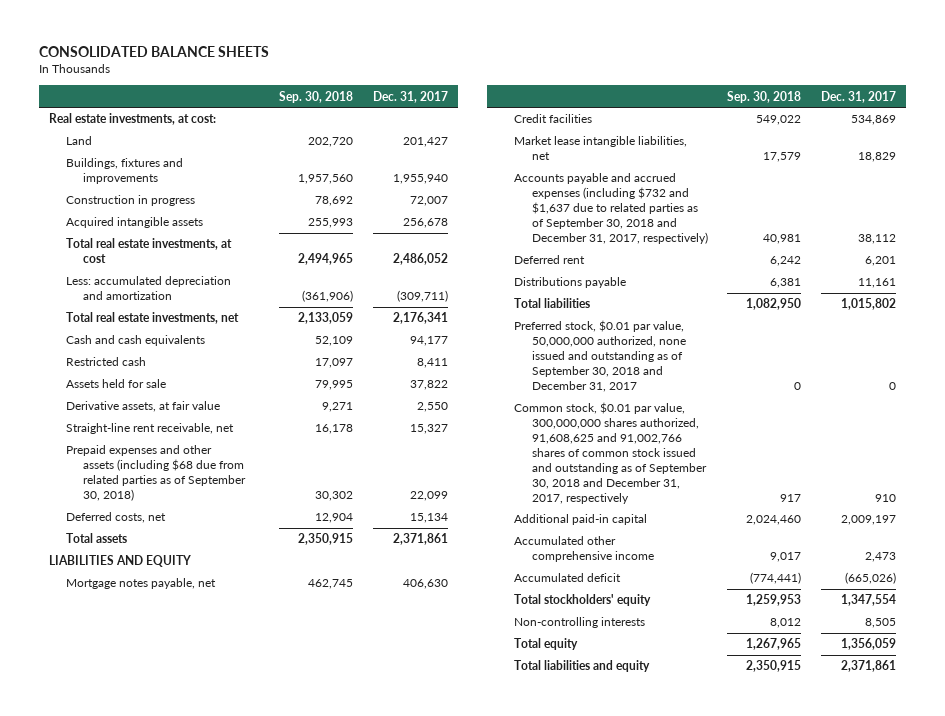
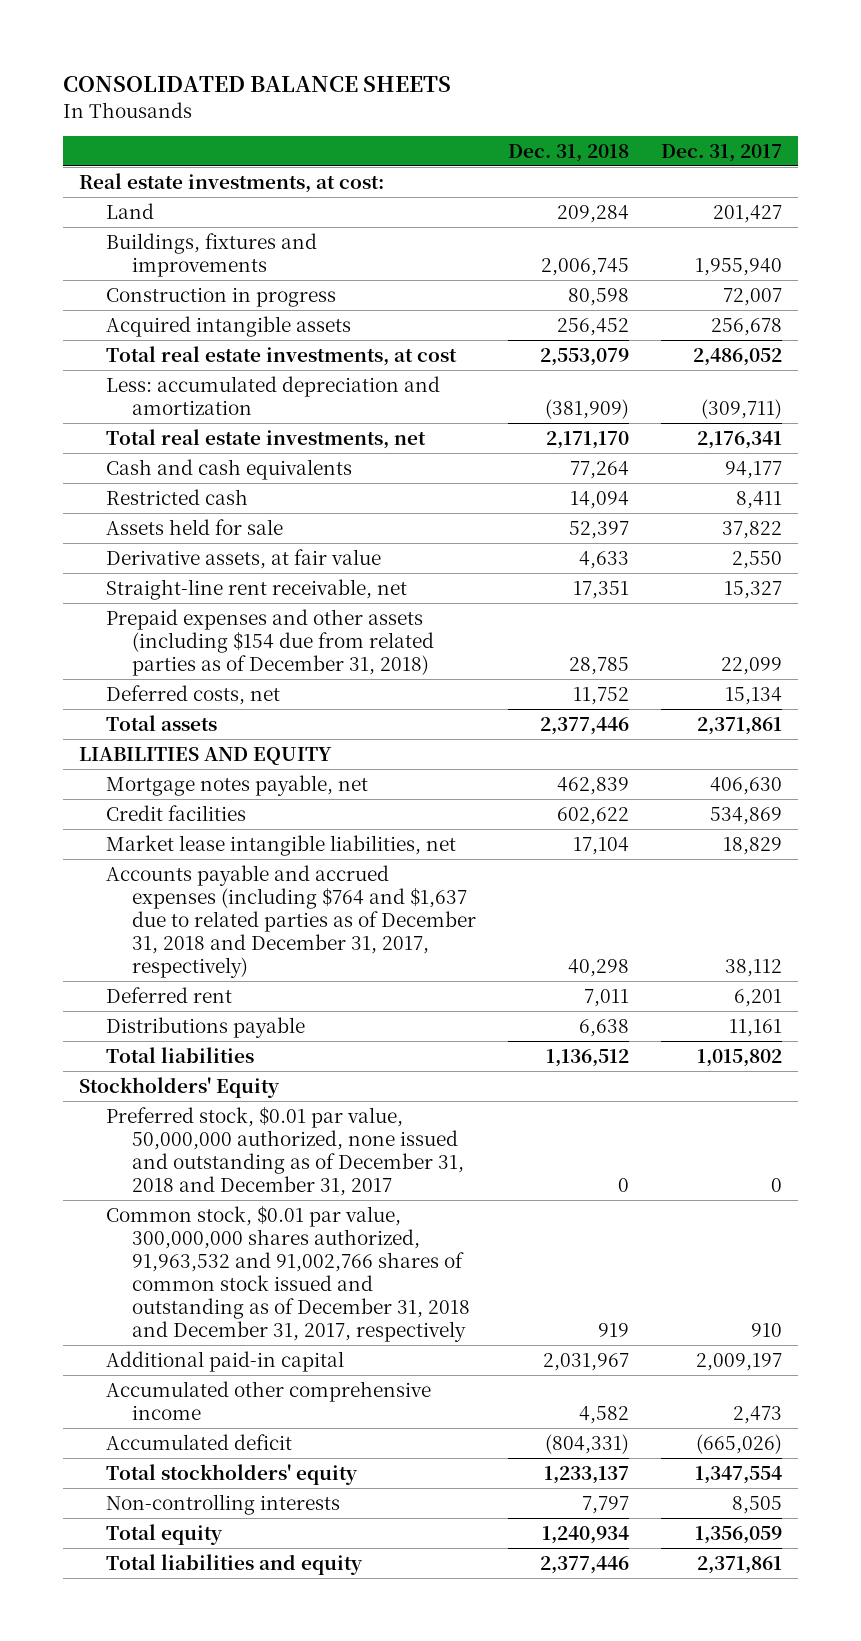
[278,90,353,103] Sep. 30, 2018 -> none
none -> [508,143,630,162] Dec. 31, 2018
[65,445,247,501] Prepaid expenses and other assets (including $68 due from related parties as of September 30, 2018) -> [105,608,435,676] Prepaid expenses and other assets (including $154 due from related parties as of December 31, 2018)
[514,173,708,244] Accounts payable and accrued expenses (including $732 and $1,637 due to related parties as of September 30, 2018 and December 31, 2017, respectively) -> [105,864,477,979] Accounts payable and accrued expenses (including $764 and $1,637 due to related parties as of December 31, 2018 and December 31, 2017, respectively)
none -> [78,1076,280,1098] Stockholders' Equity
[514,320,686,392] Preferred stock, $0.01 par value, 50,000,000 authorized, none issued and outstanding as of September 30, 2018 and December 31, 2017 -> [105,1106,465,1197] Preferred stock, $0.01 par value, 50,000,000 authorized, none issued and outstanding as of December 31, 2018 and December 31, 2017
[514,402,707,504] Common stock, $0.01 par value, 300,000,000 shares authorized, 91,608,625 and 91,002,766 shares of common stock issued and outstanding as of September 30, 2018 and December 31, 2017, respectively -> [105,1205,471,1343] Common stock, $0.01 par value, 300,000,000 shares authorized, 91,963,532 and 91,002,766 shares of common stock issued and outstanding as of December 31, 2018 and December 31, 2017, respectively

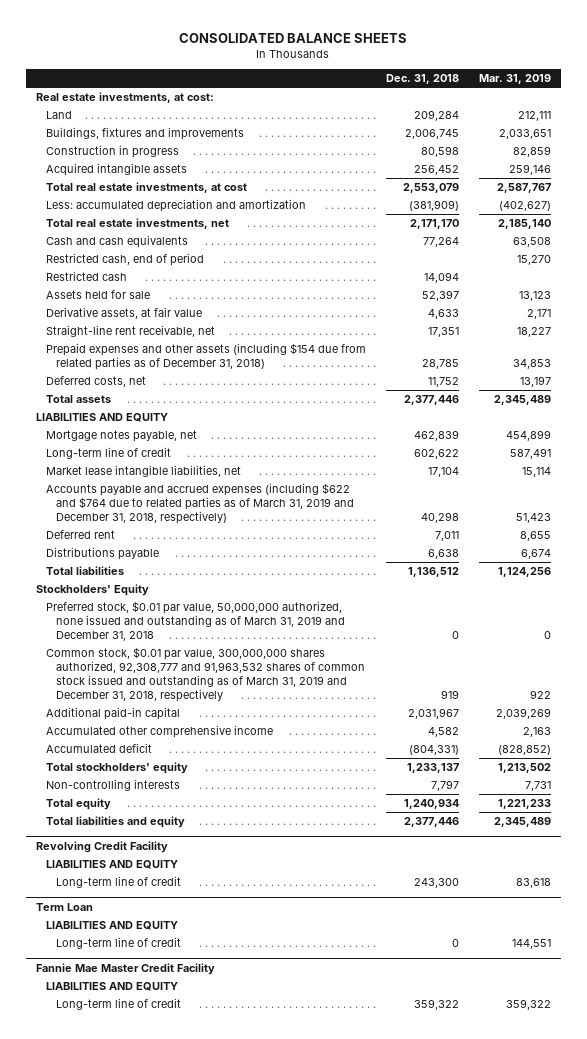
[660,143,782,162] Dec. 31, 2017 -> none
none -> [478,74,551,85] Mar. 31, 2019
none -> [45,253,204,267] Restricted cash, end of period
[105,804,246,821] Credit facilities -> [45,447,171,460] Long-term line of credit
[105,864,477,979] Accounts payable and accrued expenses (including $764 and $1,637 due to related parties as of December 31, 2018 and December 31, 2017, respectively) -> [45,483,354,524] Accounts payable and accrued expenses (including $622 and $764 due to related parties as of March 31, 2019 and December 31, 2018, respectively)
[105,1106,465,1197] Preferred stock, $0.01 par value, 50,000,000 authorized, none issued and outstanding as of December 31, 2018 and December 31, 2017 -> [45,601,345,641] Preferred stock, $0.01 par value, 50,000,000 authorized, none issued and outstanding as of March 31, 2019 and December 31, 2018
[105,1205,471,1343] Common stock, $0.01 par value, 300,000,000 shares authorized, 91,963,532 and 91,002,766 shares of common stock issued and outstanding as of December 31, 2018 and December 31, 2017, respectively -> [45,647,365,702] Common stock, $0.01 par value, 300,000,000 shares authorized, 92,308,777 and 91,963,532 shares of common stock issued and outstanding as of March 31, 2019 and December 31, 2018, respectively
none -> [35,840,168,853] Revolving Credit Facility
none -> [45,860,178,870] LIABILITIES AND EQUITY
none -> [55,876,181,889] Long-term line of credit
none -> [35,902,93,911] Term Loan
none -> [45,921,178,931] LIABILITIES AND EQUITY
none -> [55,937,181,950] Long-term line of credit
none -> [35,962,215,975] Fannie Mae Master Credit Facility
none -> [45,982,178,992] LIABILITIES AND EQUITY
none -> [55,998,181,1011] Long-term line of credit

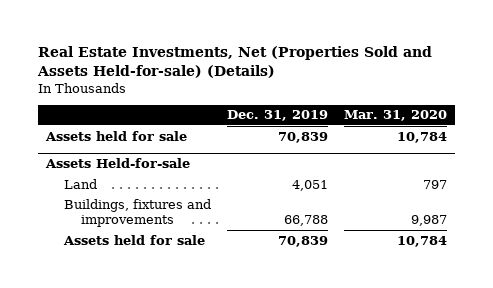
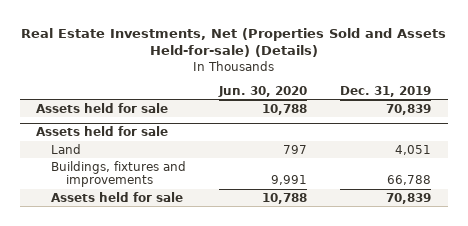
[344,110,448,122] Mar. 31, 2020 -> none
none -> [218,85,308,97] Jun. 30, 2020
[44,158,190,169] Assets Held-for-sale -> [36,126,169,137] Assets held for sale

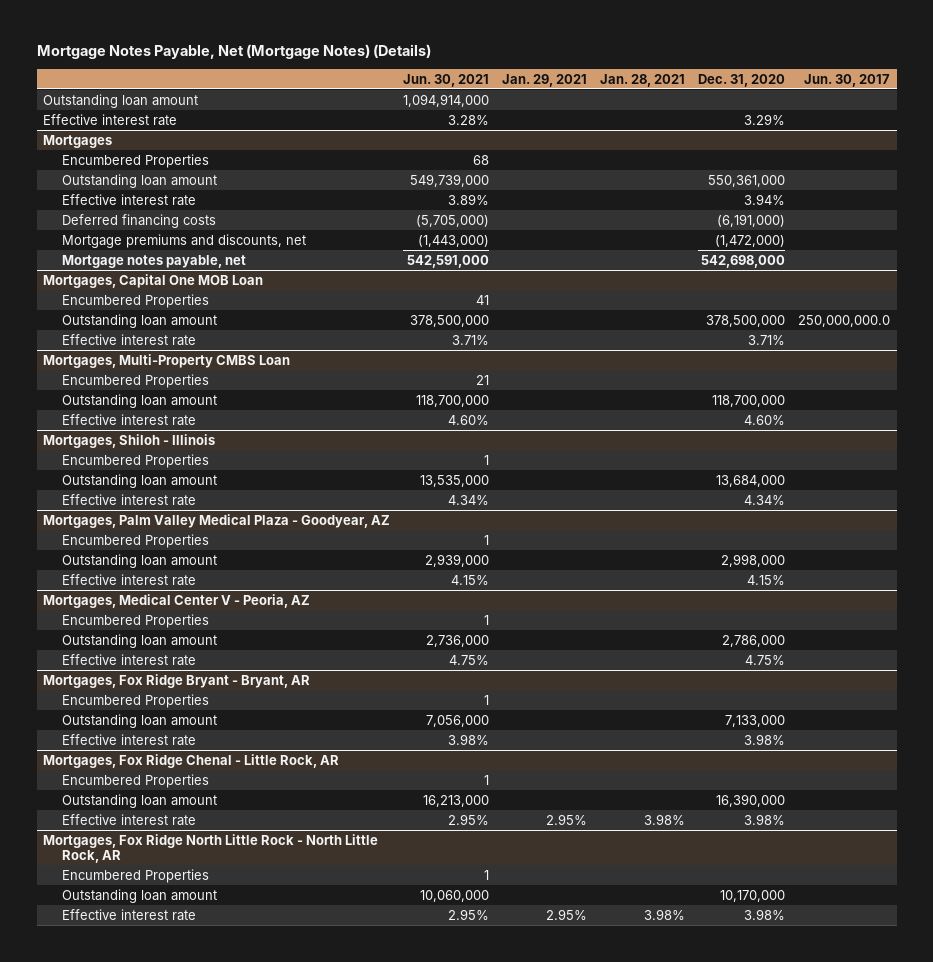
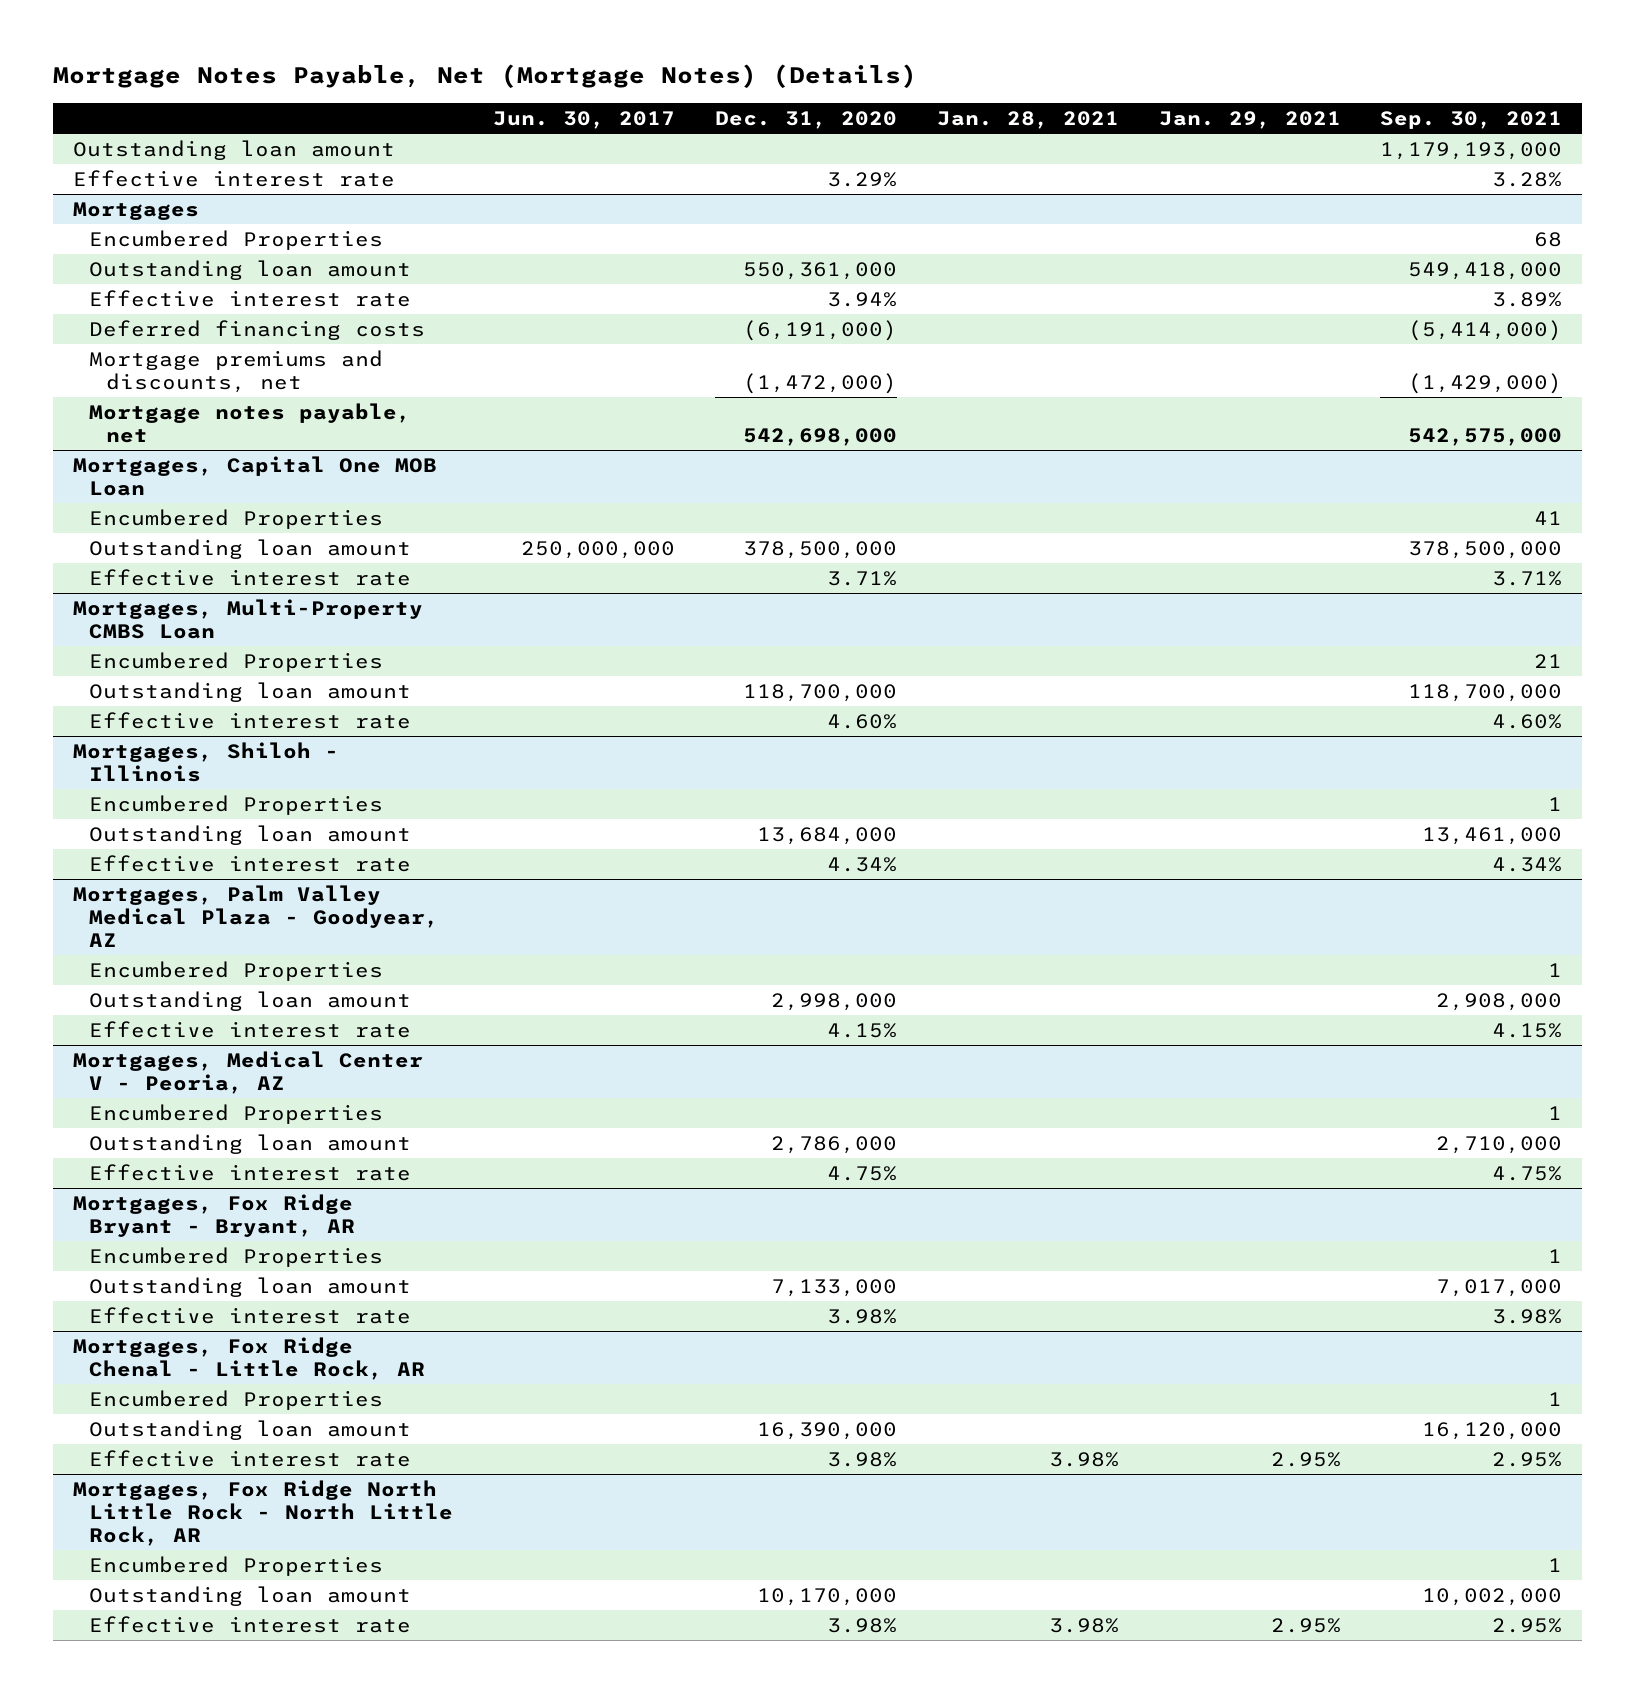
[403,73,490,87] Jun. 30, 2021 -> none
none -> [1380,111,1563,130] Sep. 30, 2021
[798,314,891,327] 250,000,000.0 -> [521,541,676,560] 250,000,000

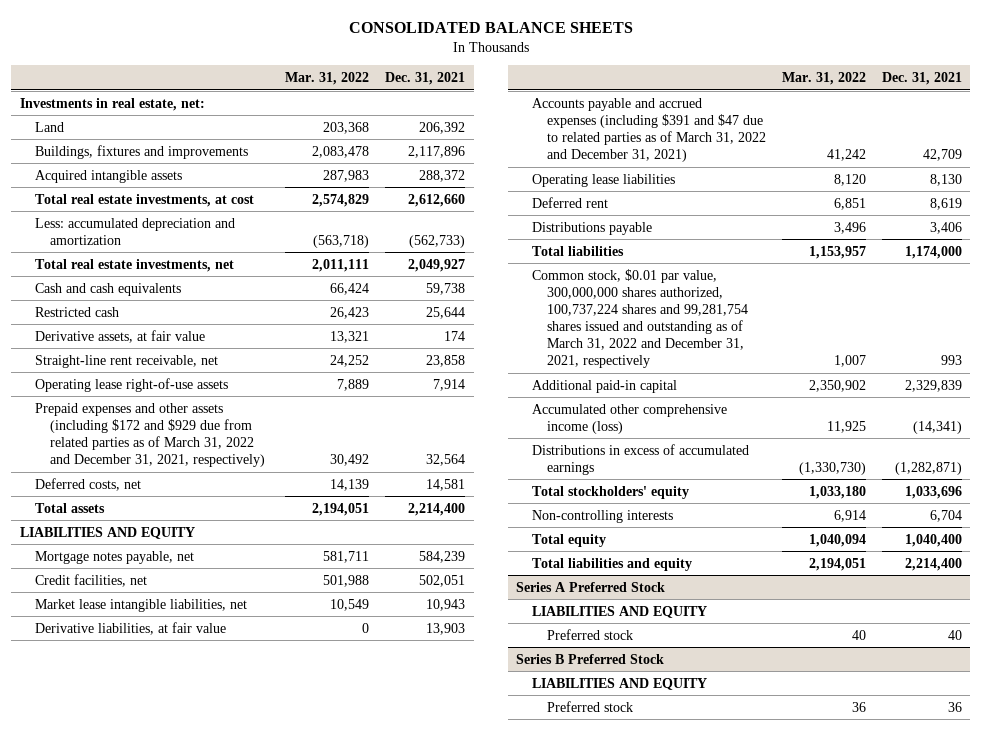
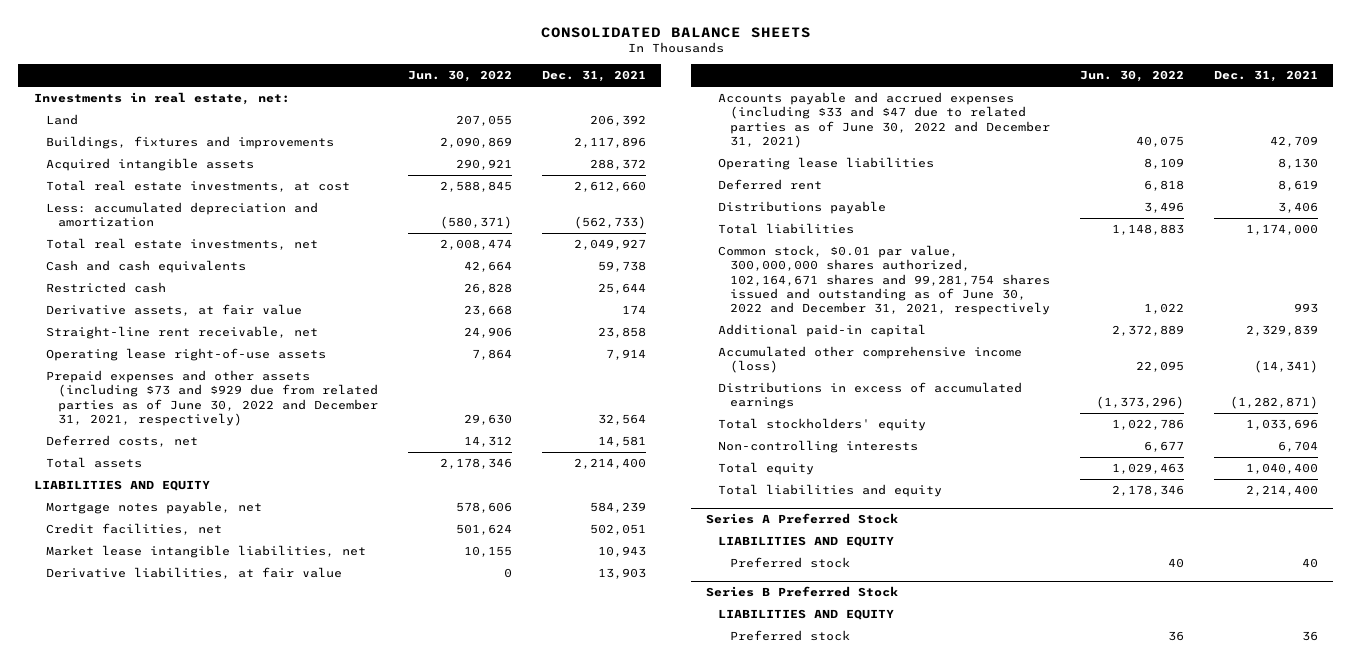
[285,72,370,86] Mar. 31, 2022 -> none
none -> [408,70,513,83] Jun. 30, 2022
[34,402,266,467] Prepaid expenses and other assets (including $172 and $929 due from related parties as of March 31, 2022 and December 31, 2021, respectively) -> [45,370,378,426] Prepaid expenses and other assets (including $73 and $929 due from related parties as of June 30, 2022 and December 31, 2021, respectively)
[531,97,766,162] Accounts payable and accrued expenses (including $391 and $47 due to related parties as of March 31, 2022 and December 31, 2021) -> [717,92,1050,148] Accounts payable and accrued expenses (including $33 and $47 due to related parties as of June 30, 2022 and December 31, 2021)
[531,268,748,368] Common stock, $0.01 par value, 300,000,000 shares authorized, 100,737,224 shares and 99,281,754 shares issued and outstanding as of March 31, 2022 and December 31, 2021, respectively -> [717,245,1050,315] Common stock, $0.01 par value, 300,000,000 shares authorized, 102,164,671 shares and 99,281,754 shares issued and outstanding as of June 30, 2022 and December 31, 2021, respectively

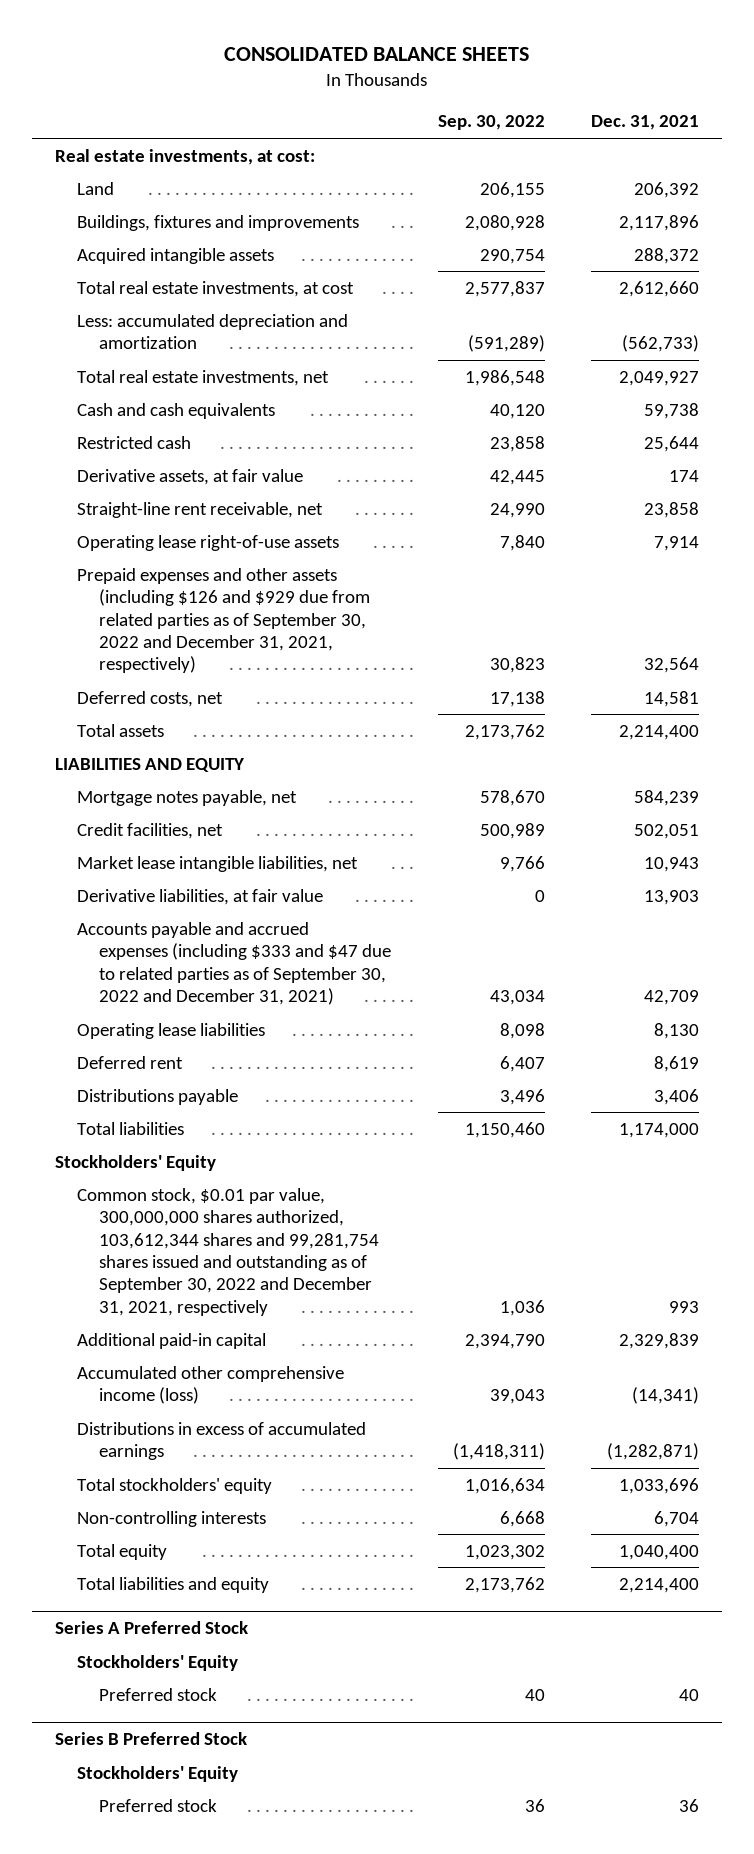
[408,70,513,83] Jun. 30, 2022 -> none
none -> [437,115,545,131] Sep. 30, 2022
[33,92,290,106] Investments in real estate, net: -> [54,148,315,165] Real estate investments, at cost:
[45,370,378,426] Prepaid expenses and other assets (including $73 and $929 due from related parties as of June 30, 2022 and December 31, 2021, respectively) -> [77,567,371,674] Prepaid expenses and other assets (including $126 and $929 due from related parties as of September 30, 2022 and December 31, 2021, respectively)
[717,92,1050,148] Accounts payable and accrued expenses (including $33 and $47 due to related parties as of June 30, 2022 and December 31, 2021) -> [77,921,392,1005] Accounts payable and accrued expenses (including $333 and $47 due to related parties as of September 30, 2022 and December 31, 2021)
none -> [54,1154,216,1171] Stockholders' Equity
[717,245,1050,315] Common stock, $0.01 par value, 300,000,000 shares authorized, 102,164,671 shares and 99,281,754 shares issued and outstanding as of June 30, 2022 and December 31, 2021, respectively -> [77,1187,380,1316] Common stock, $0.01 par value, 300,000,000 shares authorized, 103,612,344 shares and 99,281,754 shares issued and outstanding as of September 30, 2022 and December 31, 2021, respectively
[717,536,894,548] LIABILITIES AND EQUITY -> none
none -> [77,1654,239,1671] Stockholders' Equity
[717,609,894,621] LIABILITIES AND EQUITY -> none
none -> [77,1765,239,1782] Stockholders' Equity

